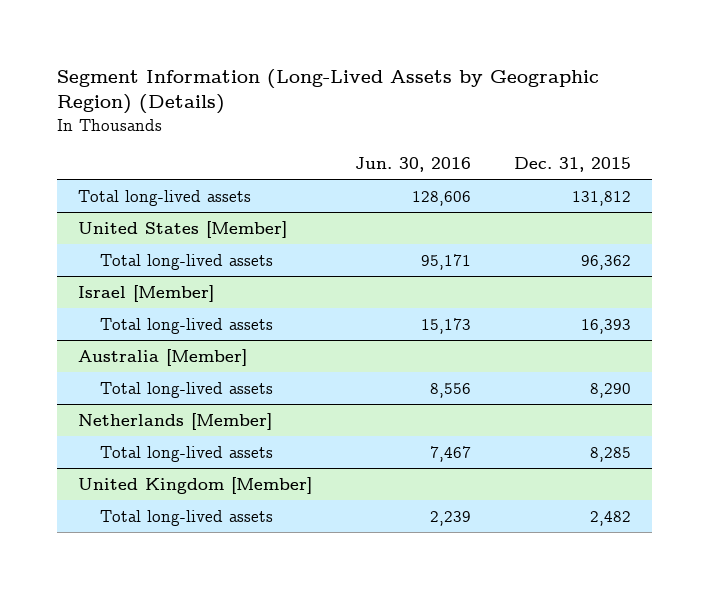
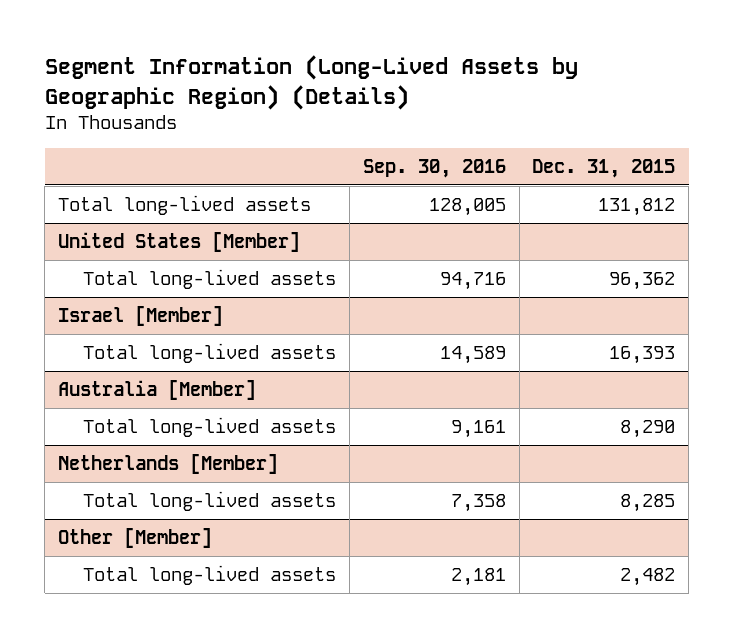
[355,157,472,173] Jun. 30, 2016 -> none
none -> [362,159,506,179] Sep. 30, 2016
[78,476,313,494] United Kingdom [Member] -> [58,528,213,549] Other [Member]

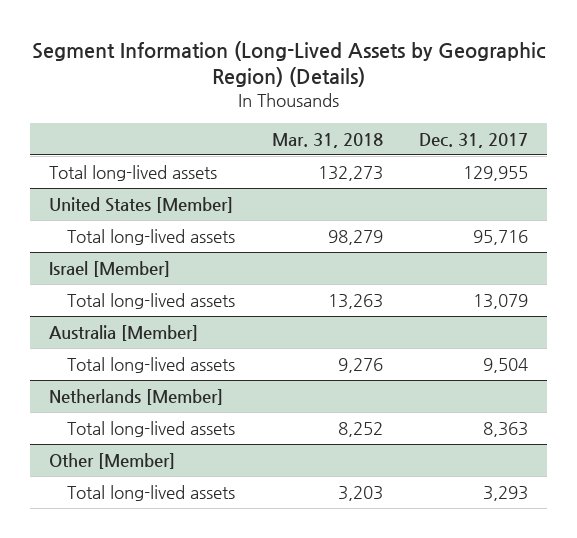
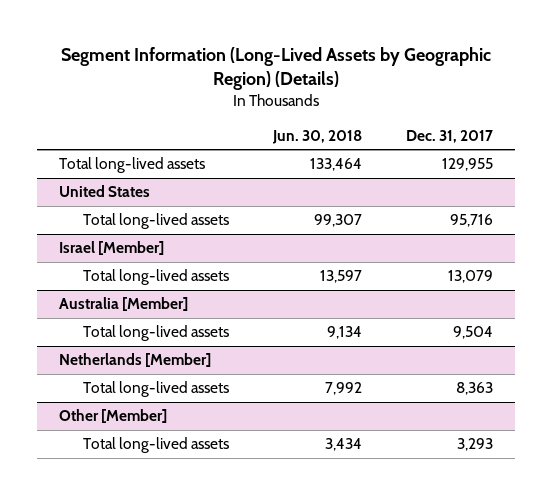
[271,132,383,148] Mar. 31, 2018 -> none
none -> [272,129,363,144] Jun. 30, 2018
[48,197,233,214] United States [Member] -> [59,185,151,198] United States

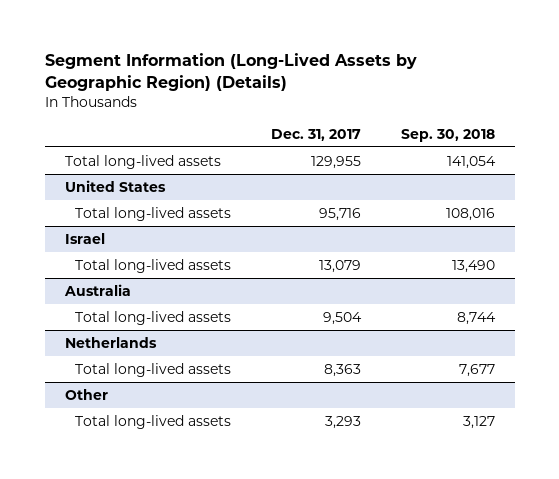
[272,129,363,144] Jun. 30, 2018 -> none
none -> [400,128,495,142] Sep. 30, 2018
[59,241,165,256] Israel [Member] -> [64,232,105,244] Israel
[59,297,189,312] Australia [Member] -> [63,283,131,296] Australia
[59,353,212,368] Netherlands [Member] -> [64,336,157,348] Netherlands
[59,409,168,424] Other [Member] -> [64,388,108,400] Other

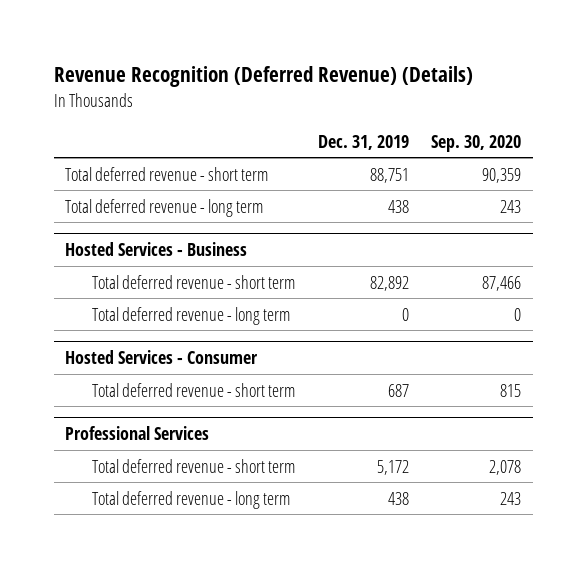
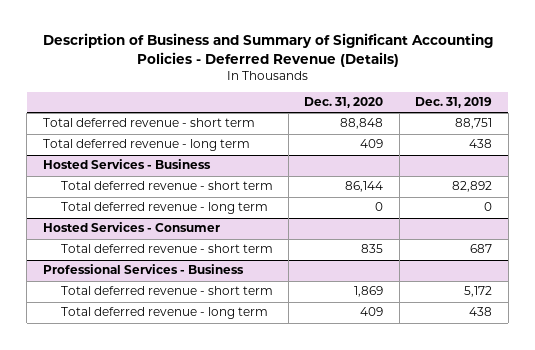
[54,66,474,88] Revenue Recognition (Deferred Revenue) (Details) -> [42,33,493,67] Description of Business and Summary of Significant Accounting Policies - Deferred Revenue (Details)
[431,134,522,152] Sep. 30, 2020 -> none
none -> [304,97,384,109] Dec. 31, 2020
[65,426,210,441] Professional Services -> [42,264,244,275] Professional Services - Business

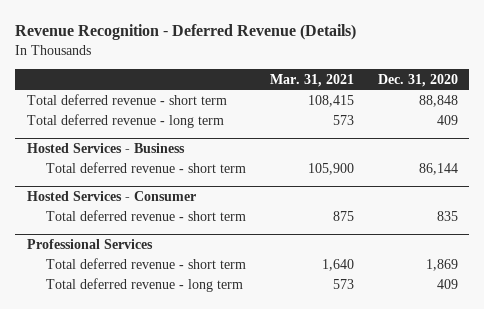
[42,33,493,67] Description of Business and Summary of Significant Accounting Policies - Deferred Revenue (Details) -> [14,24,356,41] Revenue Recognition - Deferred Revenue (Details)
[415,97,493,109] Dec. 31, 2019 -> none
none -> [269,73,354,87] Mar. 31, 2021
[60,202,268,215] Total deferred revenue - long term -> none
[42,264,244,275] Professional Services - Business -> [26,238,153,249] Professional Services

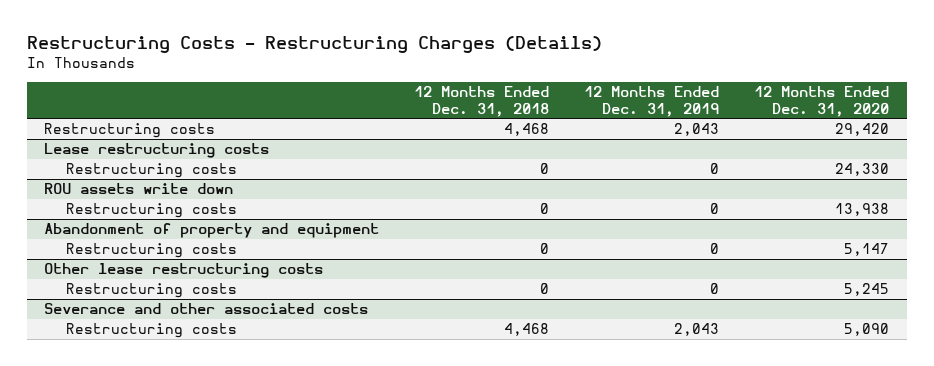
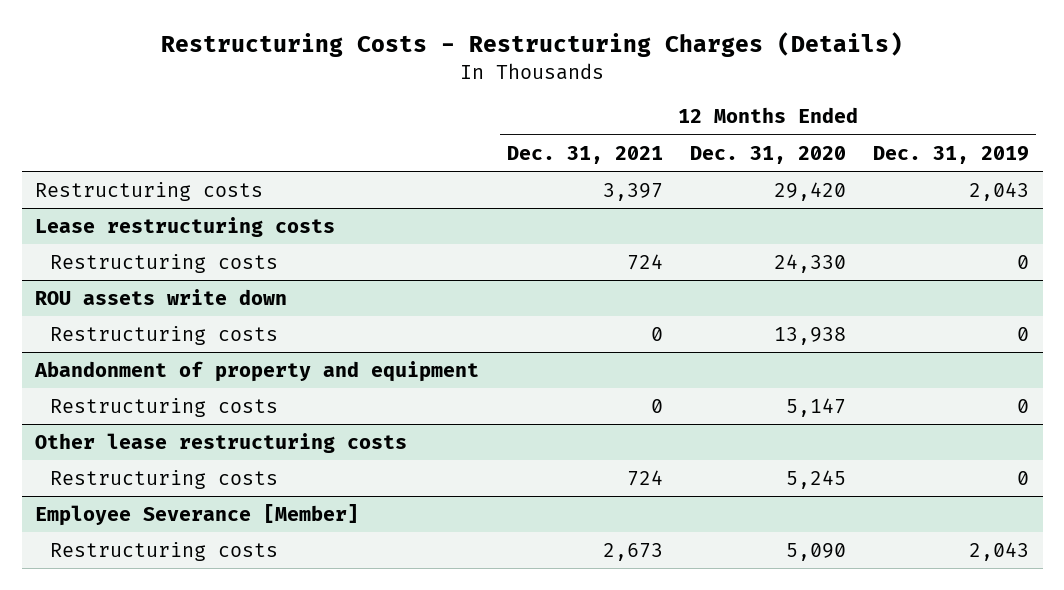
[414,86,550,117] 12 Months Ended Dec. 31, 2018 -> none
none -> [506,145,663,164] Dec. 31, 2021
[44,303,369,315] Severance and other associated costs -> [35,504,360,527] Employee Severance [Member]

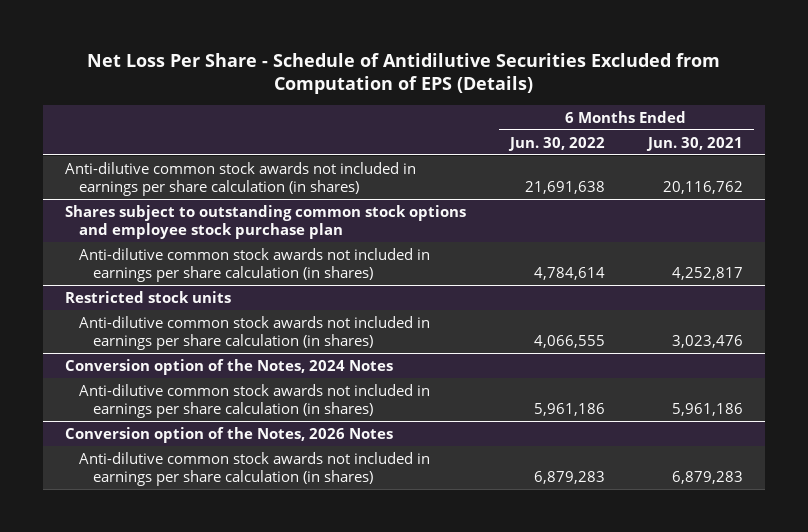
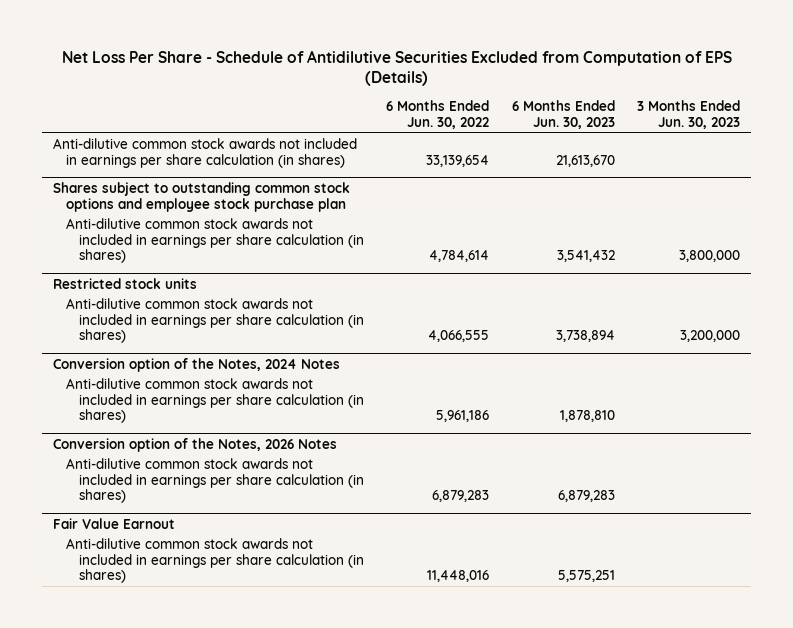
[646,136,744,151] Jun. 30, 2021 -> none
none -> [511,100,615,130] 6 Months Ended Jun. 30, 2023
none -> [636,100,740,130] 3 Months Ended Jun. 30, 2023
[524,180,605,194] 21,691,638 -> [426,154,490,167] 33,139,654
none -> [53,517,176,529] Fair Value Earnout
none -> [66,537,364,584] Anti-dilutive common stock awards not included in earnings per share calculation (in shares)

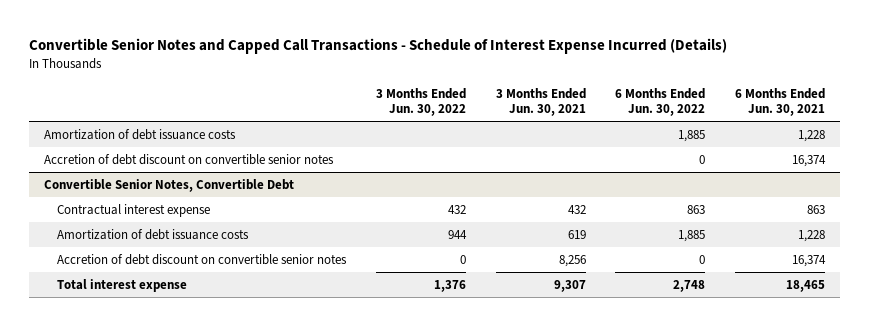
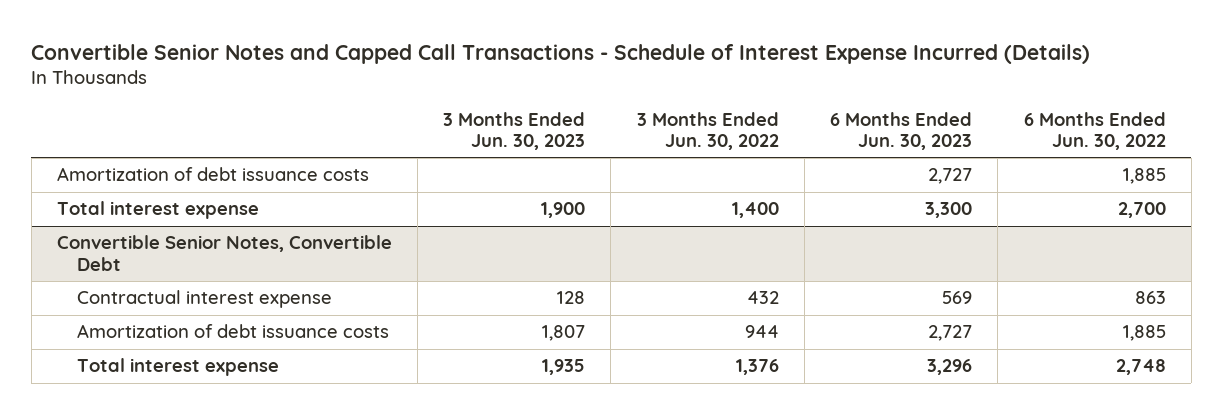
[495,87,586,117] 3 Months Ended Jun. 30, 2021 -> none
[735,87,826,117] 6 Months Ended Jun. 30, 2021 -> none
none -> [443,112,586,151] 3 Months Ended Jun. 30, 2023
none -> [830,112,973,151] 6 Months Ended Jun. 30, 2023
[44,153,335,165] Accretion of debt discount on convertible senior notes -> none
none -> [56,201,259,220] Total interest expense
[57,253,348,265] Accretion of debt discount on convertible senior notes -> none

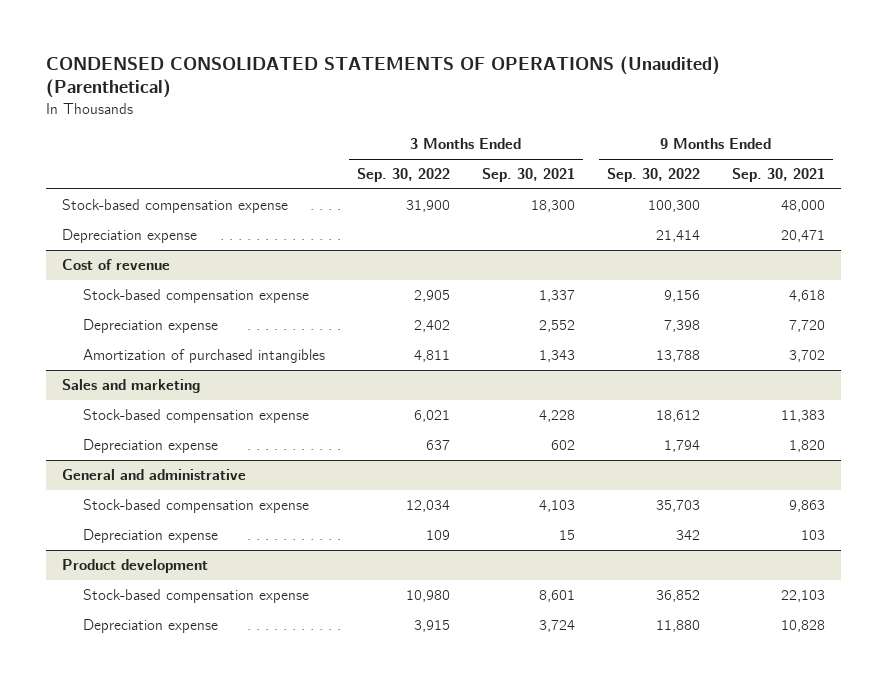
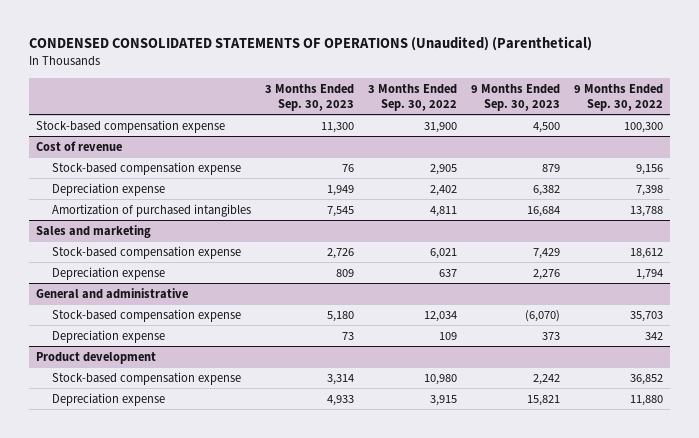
[482,168,576,183] Sep. 30, 2021 -> none
[732,168,826,183] Sep. 30, 2021 -> none
none -> [264,83,354,111] 3 Months Ended Sep. 30, 2023
none -> [470,83,560,111] 9 Months Ended Sep. 30, 2023
[62,229,198,244] Depreciation expense -> none

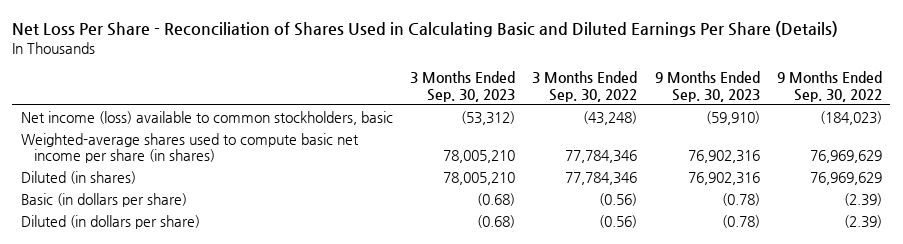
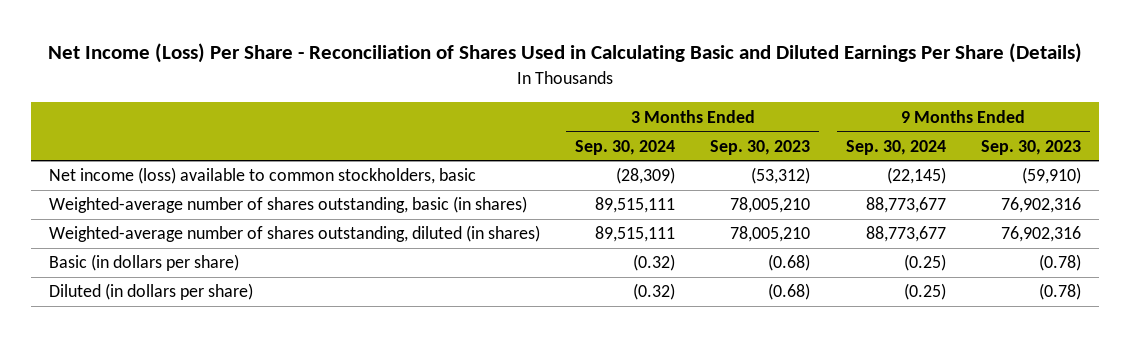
[12,20,839,37] Net Loss Per Share - Reconciliation of Shares Used in Calculating Basic and Diluted Earnings Per Share (Details) -> [47,43,1082,64] Net Income (Loss) Per Share - Reconciliation of Shares Used in Calculating Basic and Diluted Earnings Per Share (Details)
[532,71,638,102] 3 Months Ended Sep. 30, 2022 -> none
[776,71,882,102] 9 Months Ended Sep. 30, 2022 -> none
none -> [575,139,676,155] Sep. 30, 2024
none -> [845,139,946,155] Sep. 30, 2024
[20,132,359,164] Weighted-average shares used to compute basic net income per share (in shares) -> [48,196,527,214] Weighted-average number of shares outstanding, basic (in shares)
[20,170,136,184] Diluted (in shares) -> [48,225,540,243] Weighted-average number of shares outstanding, diluted (in shares)

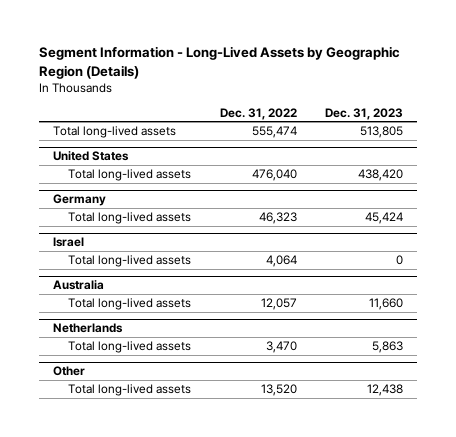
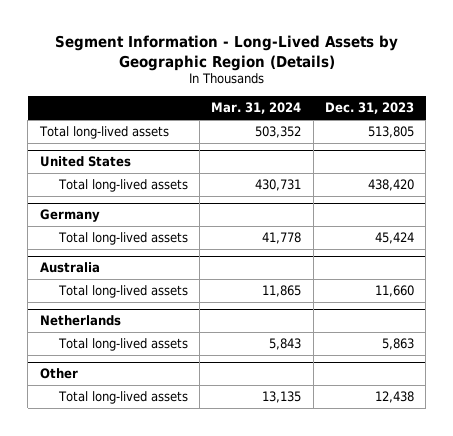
[219,107,297,120] Dec. 31, 2022 -> none
none -> [211,101,302,114] Mar. 31, 2024
[52,237,84,248] Israel -> none
[68,255,192,268] Total long-lived assets -> none

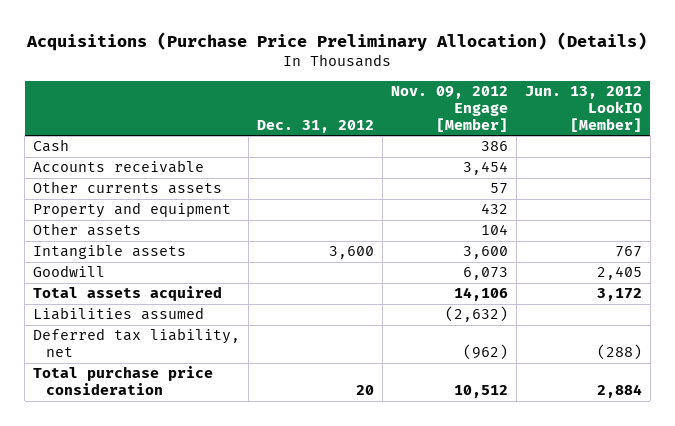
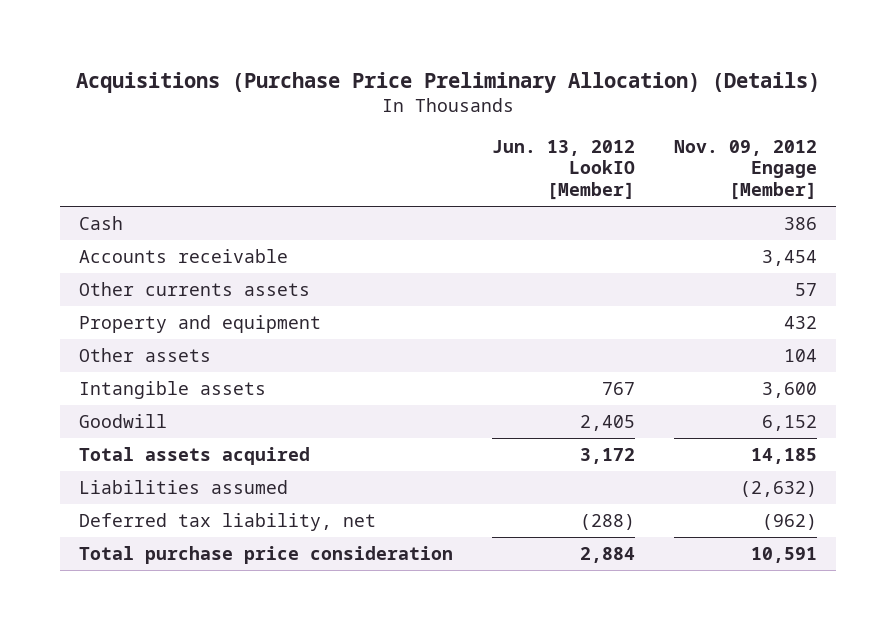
[257,119,375,133] Dec. 31, 2012 -> none
[462,267,508,281] 6,073 -> [761,415,817,432] 6,152
[453,287,508,302] 14,106 -> [750,448,817,465] 14,185
[453,385,508,399] 10,512 -> [750,547,817,564] 10,591

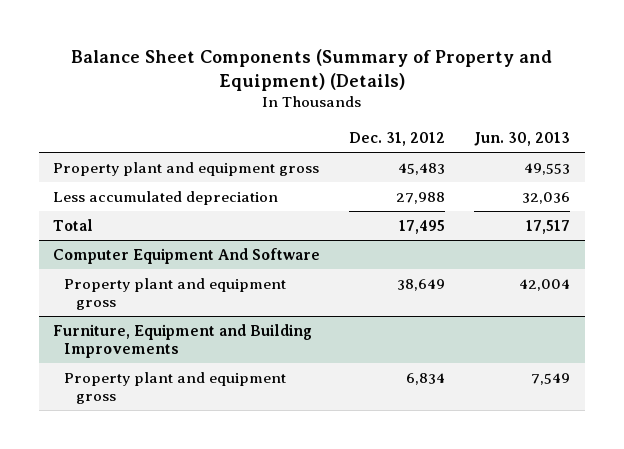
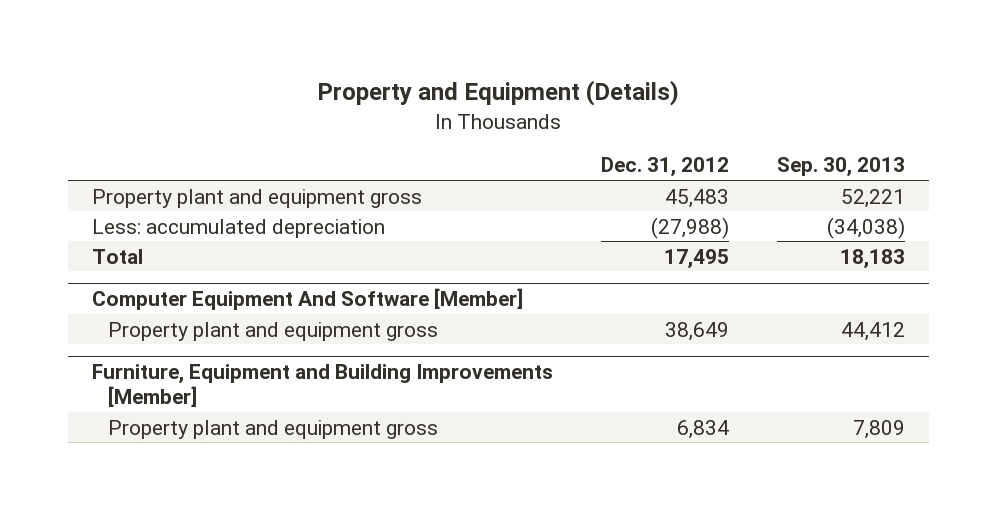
[70,48,552,91] Balance Sheet Components (Summary of Property and Equipment) (Details) -> [317,80,680,107] Property and Equipment (Details)
[474,131,571,146] Jun. 30, 2013 -> none
none -> [776,157,905,178] Sep. 30, 2013
[53,190,279,205] Less accumulated depreciation -> [91,218,385,238] Less: accumulated depreciation
[396,191,446,204] 27,988 -> [650,216,729,239] (27,988)
[53,247,321,264] Computer Equipment And Software -> [91,288,523,311] Computer Equipment And Software [Member]
[53,323,313,359] Furniture, Equipment and Building Improvements -> [91,364,553,408] Furniture, Equipment and Building Improvements [Member]

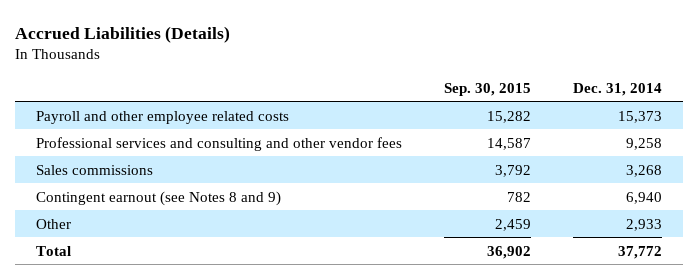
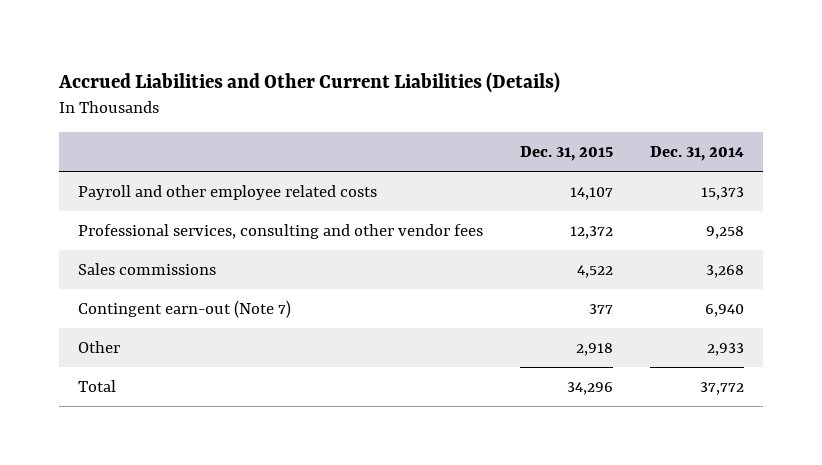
[15,25,231,43] Accrued Liabilities (Details) -> [58,72,561,94] Accrued Liabilities and Other Current Liabilities (Details)
[444,82,532,96] Sep. 30, 2015 -> none
none -> [519,146,613,162] Dec. 31, 2015
[36,136,403,151] Professional services and consulting and other vendor fees -> [77,223,483,239] Professional services, consulting and other vendor fees
[36,190,282,206] Contingent earnout (see Notes 8 and 9) -> [77,299,291,318] Contingent earn-out (Note 7)

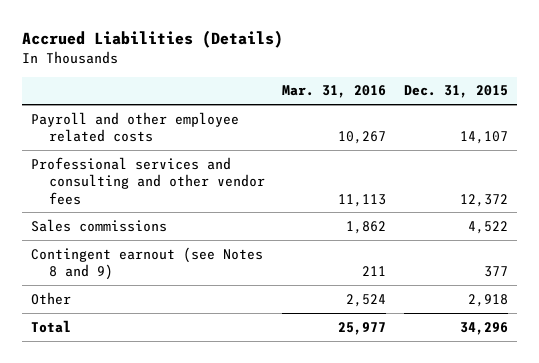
[58,72,561,94] Accrued Liabilities and Other Current Liabilities (Details) -> [22,29,284,48] Accrued Liabilities (Details)
[650,146,745,162] Dec. 31, 2014 -> none
none -> [282,85,387,99] Mar. 31, 2016
[77,223,483,239] Professional services, consulting and other vendor fees -> [30,156,265,205] Professional services and consulting and other vendor fees
[77,299,291,318] Contingent earn-out (Note 7) -> [30,246,263,281] Contingent earnout (see Notes 8 and 9)

